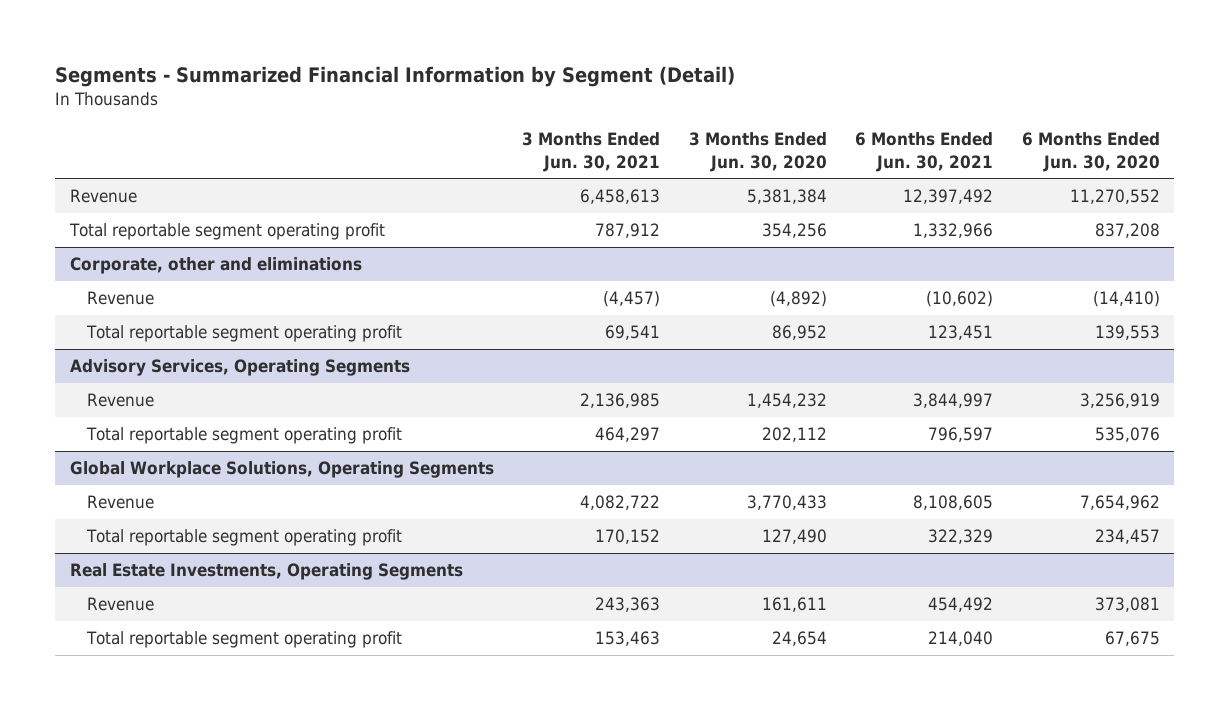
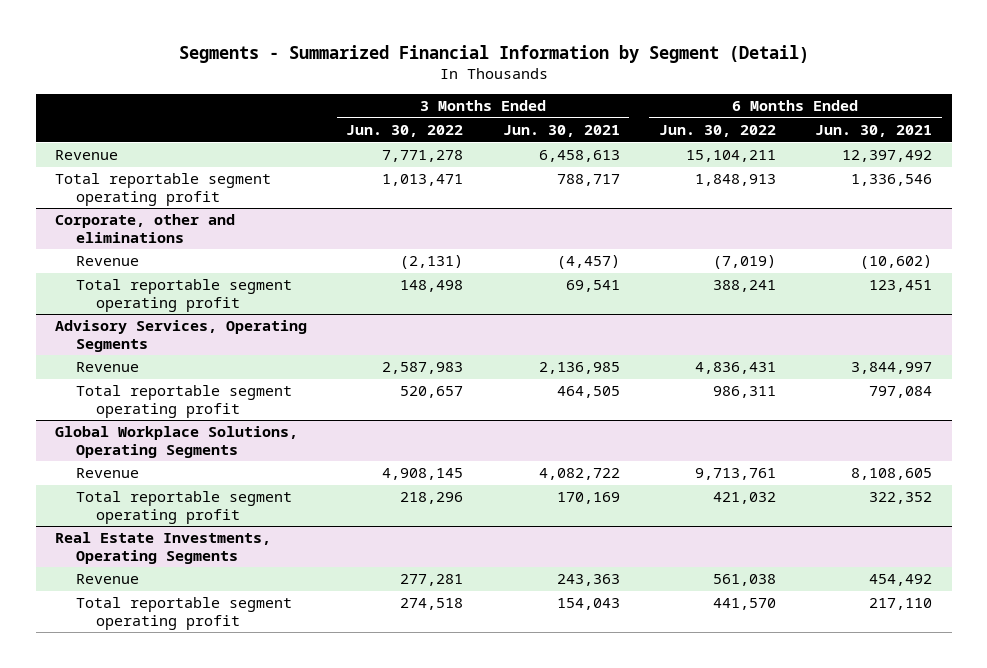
[688,132,827,172] 3 Months Ended Jun. 30, 2020 -> none
[1021,132,1160,172] 6 Months Ended Jun. 30, 2020 -> none
none -> [346,125,464,138] Jun. 30, 2022
none -> [658,125,776,138] Jun. 30, 2022
[595,223,661,239] 787,912 -> [556,174,620,187] 788,717
[913,223,994,239] 1,332,966 -> [850,174,932,187] 1,336,546
[595,427,661,443] 464,297 -> [556,386,620,399] 464,505
[928,427,994,443] 796,597 -> [868,386,932,399] 797,084
[595,529,661,545] 170,152 -> [556,492,620,505] 170,169
[928,529,994,545] 322,329 -> [868,492,932,505] 322,352
[595,631,661,647] 153,463 -> [556,598,620,611] 154,043
[928,631,994,647] 214,040 -> [868,598,932,611] 217,110

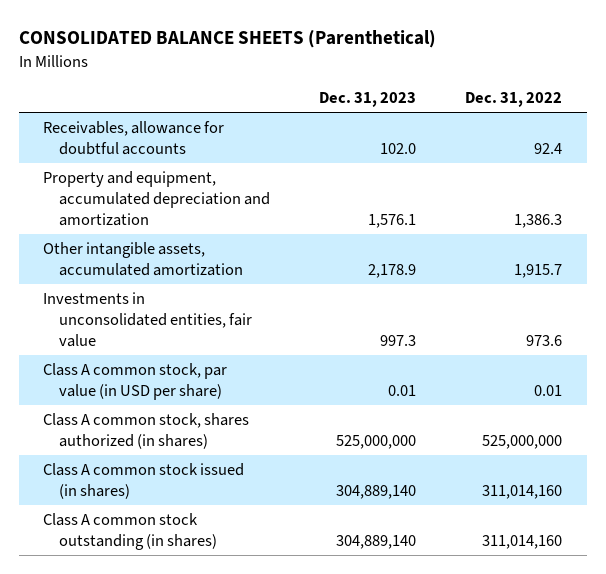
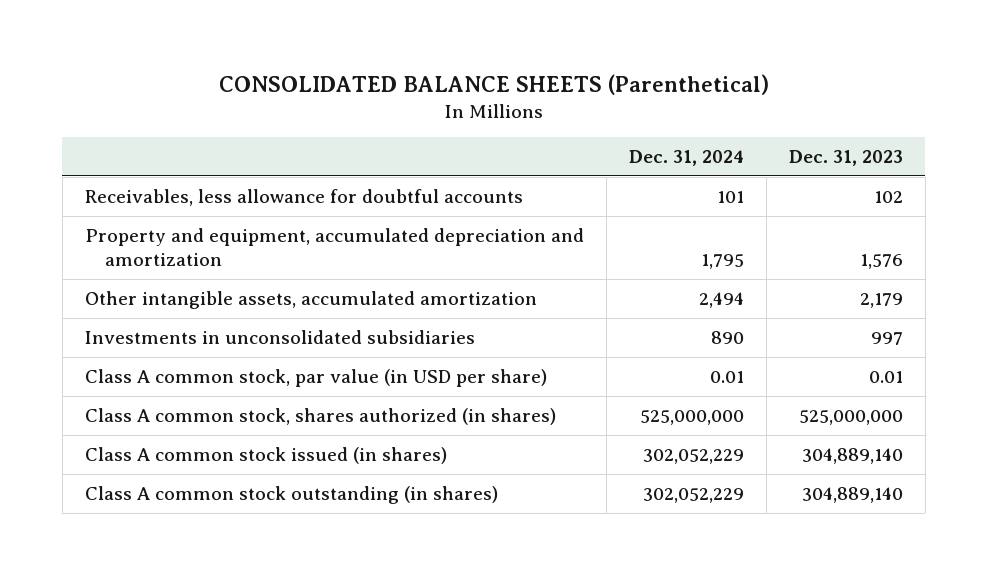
[465,92,563,108] Dec. 31, 2022 -> none
none -> [628,149,744,166] Dec. 31, 2024
[43,120,225,155] Receivables, allowance for doubtful accounts -> [84,188,523,206] Receivables, less allowance for doubtful accounts
[380,142,417,154] 102.0 -> [873,190,903,203] 102
[368,213,417,228] 1,576.1 -> [859,253,903,269] 1,576
[368,263,417,278] 2,178.9 -> [859,292,903,308] 2,179
[43,291,253,347] Investments in unconsolidated entities, fair value -> [84,329,475,344] Investments in unconsolidated subsidiaries
[380,334,417,346] 997.3 -> [870,331,903,345] 997

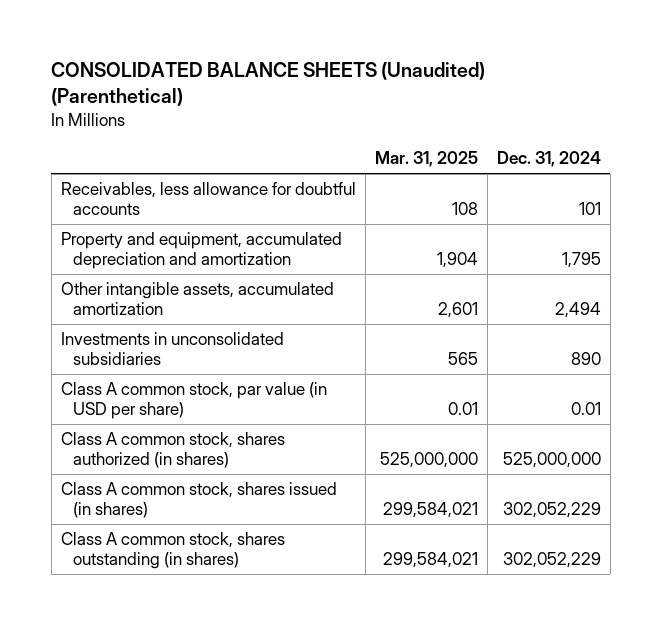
[218,73,769,95] CONSOLIDATED BALANCE SHEETS (Parenthetical) -> [51,62,486,107] CONSOLIDATED BALANCE SHEETS (Unaudited) (Parenthetical)
[788,149,903,166] Dec. 31, 2023 -> none
none -> [374,151,478,168] Mar. 31, 2025
[84,446,447,464] Class A common stock issued (in shares) -> [60,482,337,519] Class A common stock, shares issued (in shares)
[84,485,498,504] Class A common stock outstanding (in shares) -> [60,532,285,570] Class A common stock, shares outstanding (in shares)

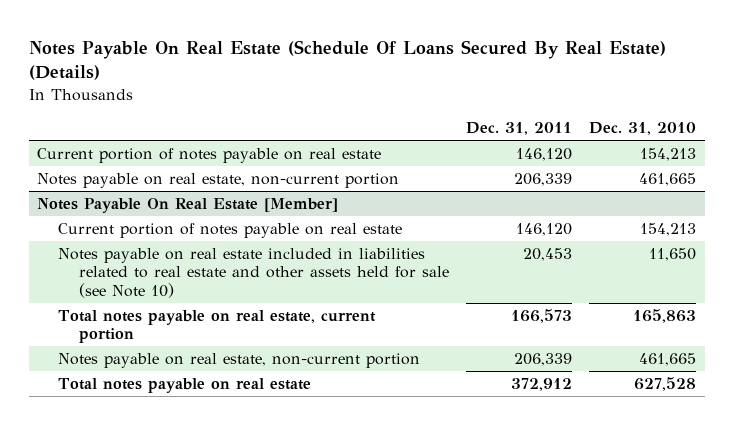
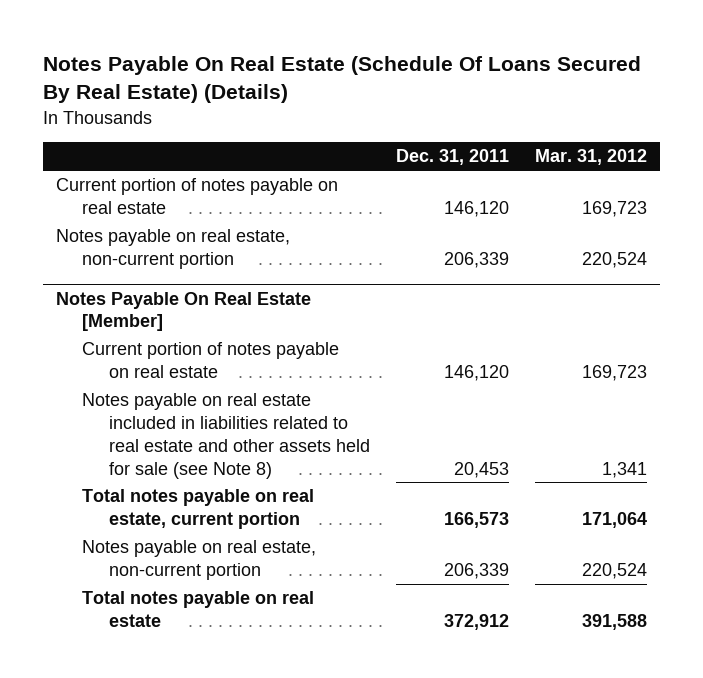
[589,122,697,136] Dec. 31, 2010 -> none
none -> [535,149,648,166] Mar. 31, 2012
[58,247,450,298] Notes payable on real estate included in liabilities related to real estate and other assets held for sale (see Note 10) -> [82,393,370,479] Notes payable on real estate included in liabilities related to real estate and other assets held for sale (see Note 8)

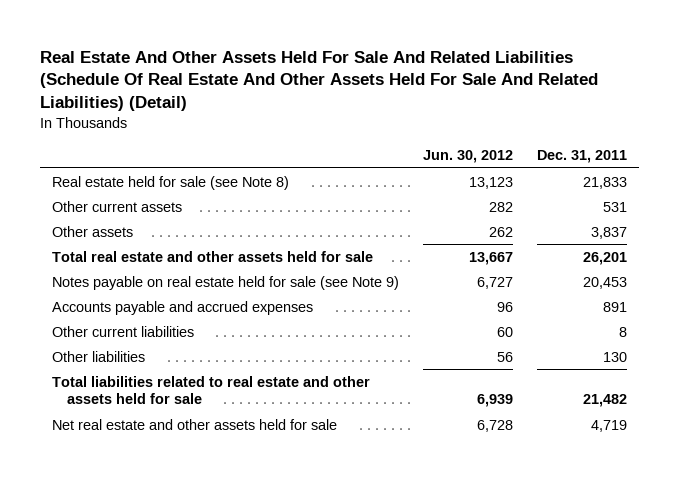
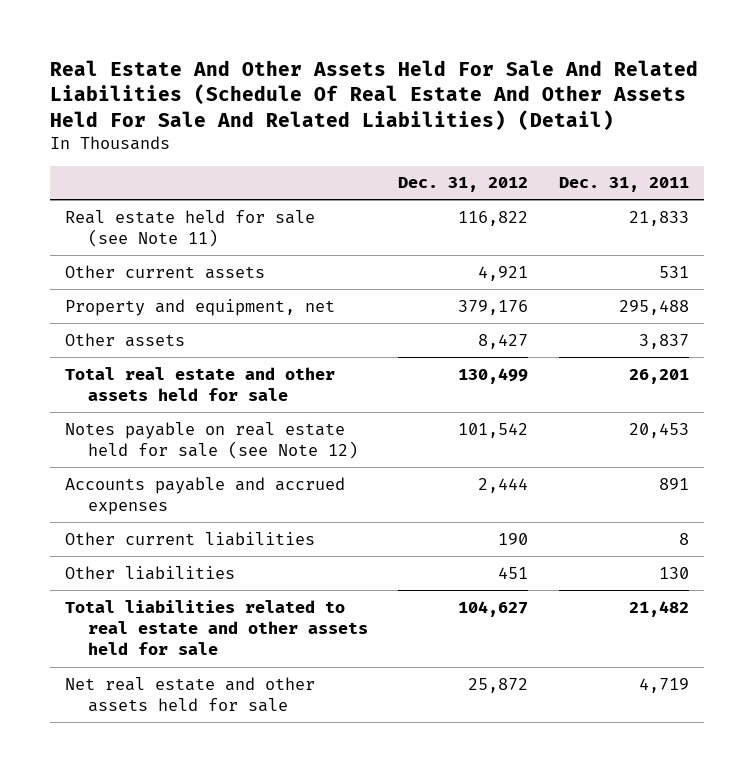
[423,150,514,164] Jun. 30, 2012 -> none
none -> [398,177,529,193] Dec. 31, 2012
[52,175,290,190] Real estate held for sale (see Note 8) -> [65,209,316,248] Real estate held for sale (see Note 11)
none -> [65,298,336,316] Property and equipment, net
[52,275,400,290] Notes payable on real estate held for sale (see Note 9) -> [65,421,358,460] Notes payable on real estate held for sale (see Note 12)

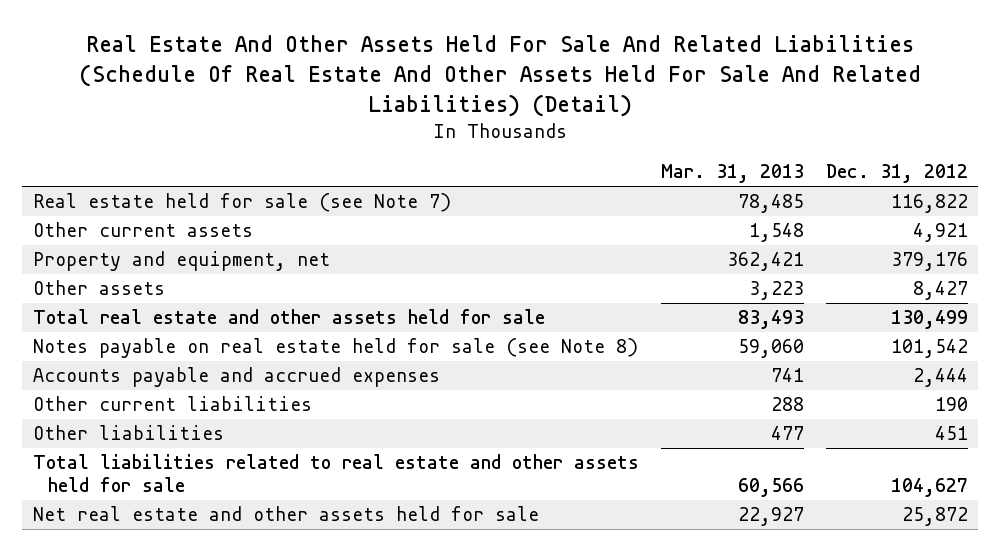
[558,177,689,193] Dec. 31, 2011 -> none
none -> [660,164,804,184] Mar. 31, 2013
[65,209,316,248] Real estate held for sale (see Note 11) -> [32,193,451,213] Real estate held for sale (see Note 7)
[65,421,358,460] Notes payable on real estate held for sale (see Note 12) -> [32,338,638,359] Notes payable on real estate held for sale (see Note 8)

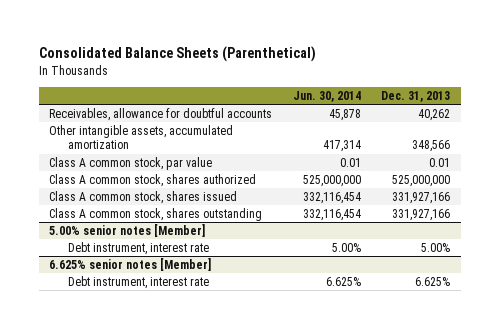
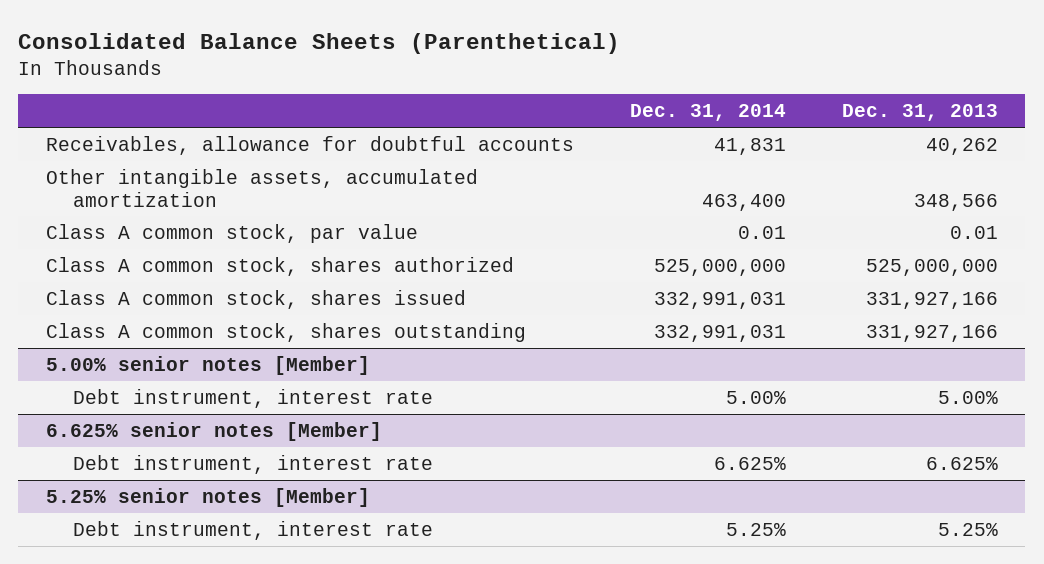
[292,90,361,102] Jun. 30, 2014 -> none
none -> [629,104,786,122] Dec. 31, 2014
none -> [46,487,371,507] 5.25% senior notes [Member]
none -> [73,520,434,540] Debt instrument, interest rate

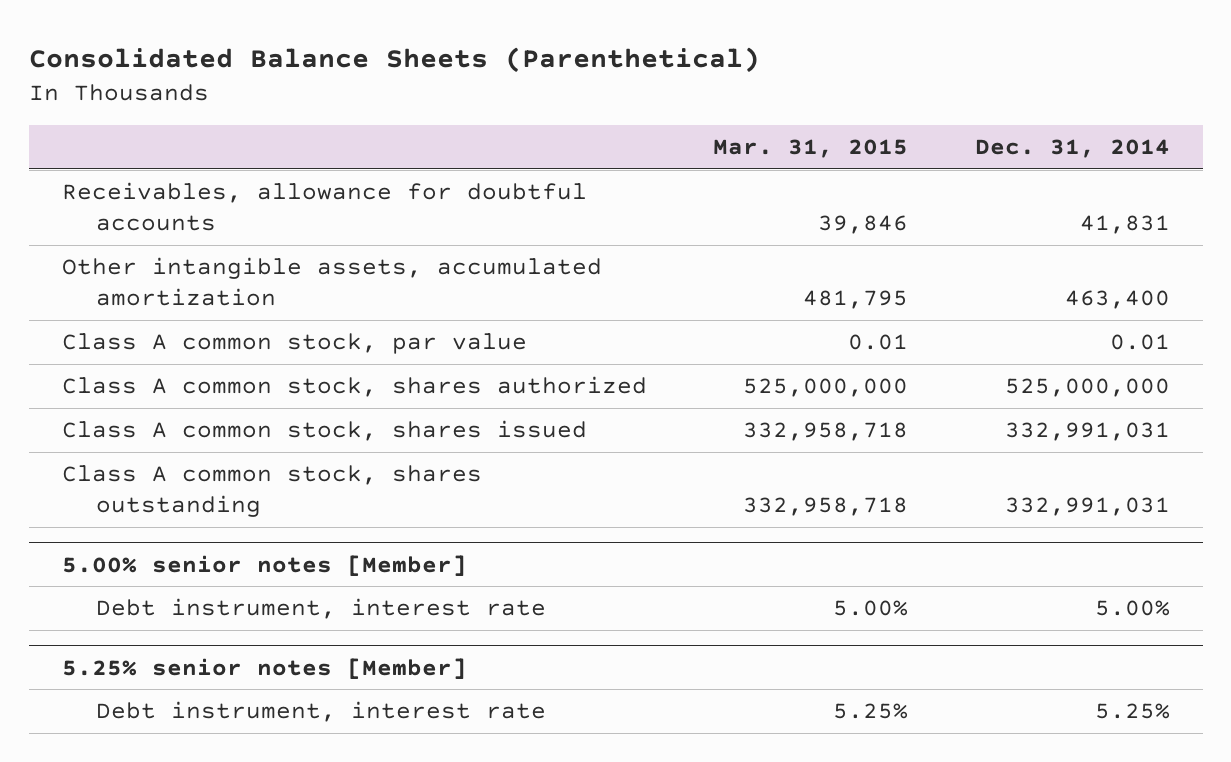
[841,104,998,122] Dec. 31, 2013 -> none
none -> [713,138,909,158] Mar. 31, 2015
[46,421,383,441] 6.625% senior notes [Member] -> none
[73,454,434,474] Debt instrument, interest rate -> none

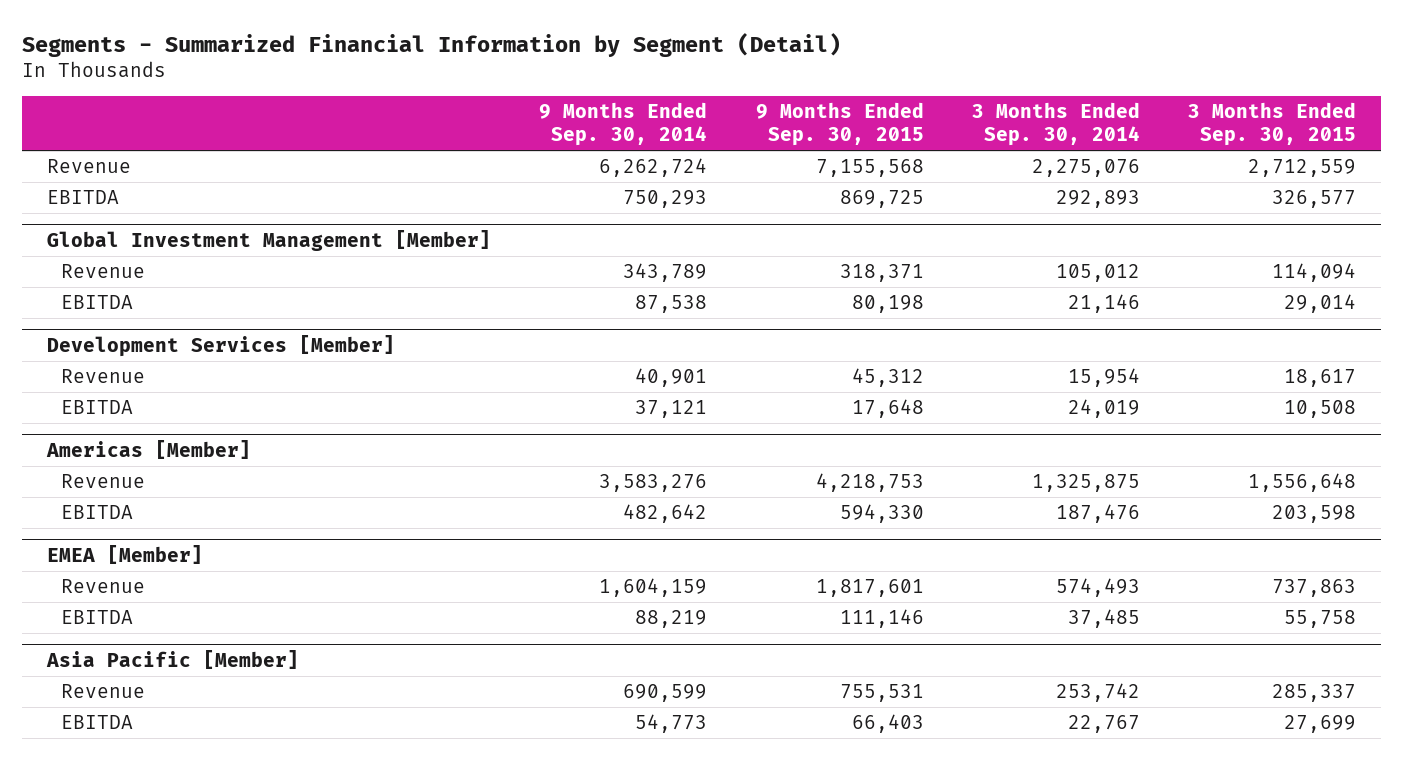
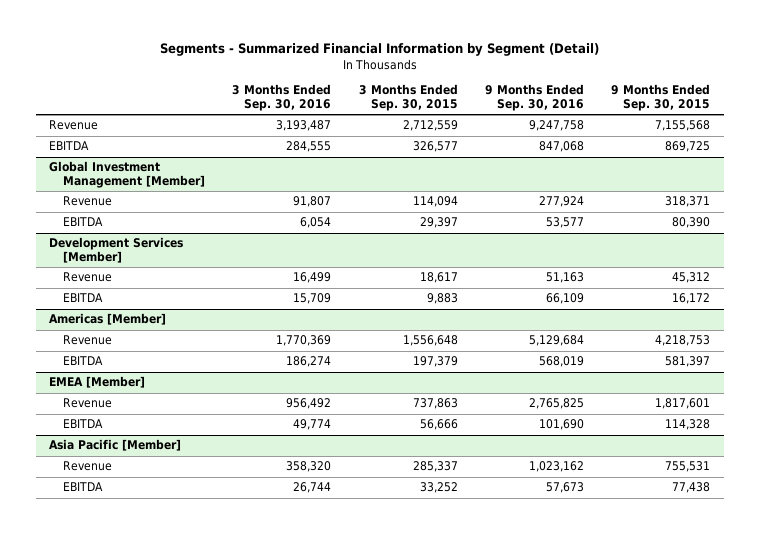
[539,101,708,147] 9 Months Ended Sep. 30, 2014 -> none
[971,101,1140,147] 3 Months Ended Sep. 30, 2014 -> none
none -> [232,84,332,112] 3 Months Ended Sep. 30, 2016
none -> [485,84,585,112] 9 Months Ended Sep. 30, 2016
[851,294,924,313] 80,198 -> [672,217,711,229] 80,390
[1284,293,1357,313] 29,014 -> [419,217,458,229] 29,397
[851,398,924,418] 17,648 -> [672,293,711,305] 16,172
[1284,399,1357,418] 10,508 -> [426,293,458,305] 9,883
[839,503,924,523] 594,330 -> [665,356,711,368] 581,397
[1272,504,1357,523] 203,598 -> [412,356,458,368] 197,379
[839,608,924,628] 111,146 -> [665,419,711,431] 114,328
[1284,609,1357,628] 55,758 -> [419,419,458,431] 56,666
[851,713,924,733] 66,403 -> [672,482,711,494] 77,438
[1284,714,1357,733] 27,699 -> [419,482,458,494] 33,252

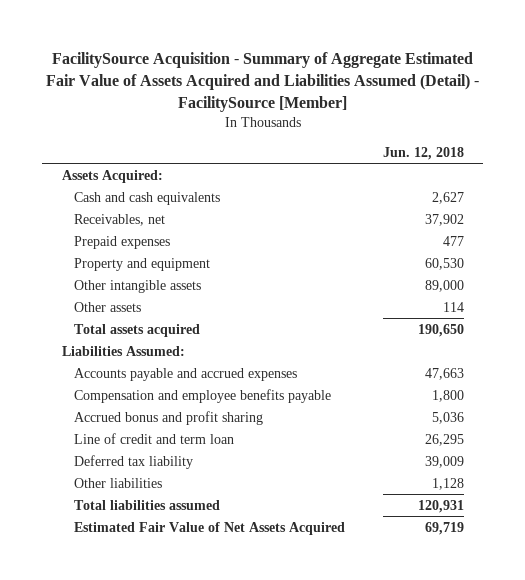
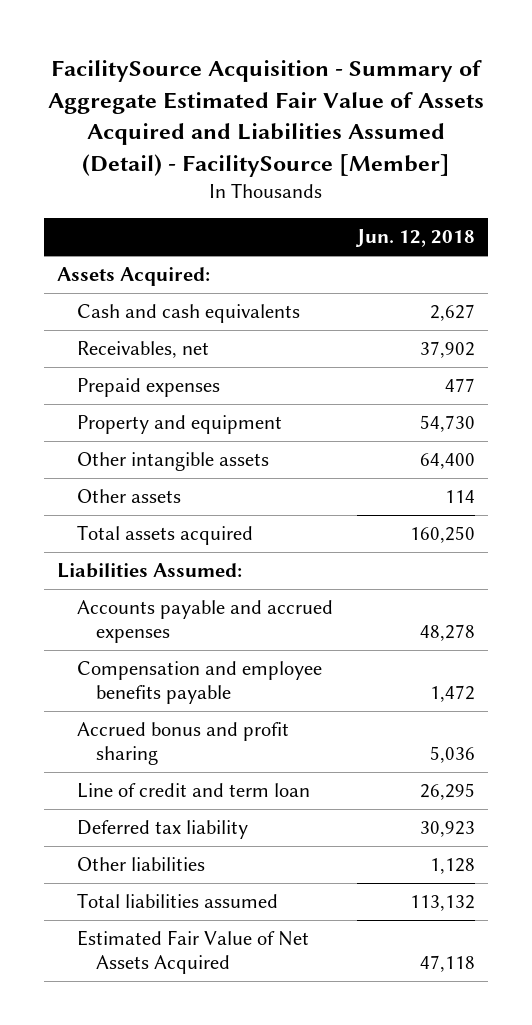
[424,257,464,270] 60,530 -> [420,414,476,432] 54,730
[424,279,464,292] 89,000 -> [420,452,476,469] 64,400
[417,323,464,337] 190,650 -> [410,525,476,543] 160,250
[424,367,464,380] 47,663 -> [420,624,476,642] 48,278
[431,389,464,402] 1,800 -> [430,685,476,703] 1,472
[424,455,464,468] 39,009 -> [420,820,476,837] 30,923
[417,499,464,513] 120,931 -> [410,894,476,911] 113,132
[424,521,464,535] 69,719 -> [420,955,476,973] 47,118

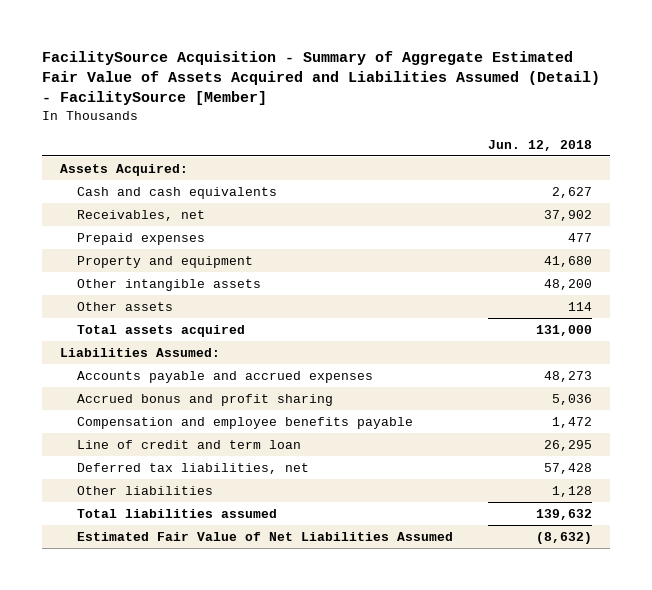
[420,414,476,432] 54,730 -> [544,255,593,267] 41,680
[420,452,476,469] 64,400 -> [544,278,593,290] 48,200
[410,525,476,543] 160,250 -> [536,324,593,336] 131,000
[420,624,476,642] 48,278 -> [544,370,593,382] 48,273
[76,660,322,705] Compensation and employee benefits payable -> [76,416,413,429] Compensation and employee benefits payable
[76,819,248,839] Deferred tax liability -> [76,462,309,474] Deferred tax liabilities, net
[420,820,476,837] 30,923 -> [544,462,593,474] 57,428
[410,894,476,911] 113,132 -> [536,508,593,520] 139,632
[76,929,309,975] Estimated Fair Value of Net Assets Acquired -> [76,531,453,541] Estimated Fair Value of Net Liabilities Assumed
[420,955,476,973] 47,118 -> [536,531,593,544] (8,632)

